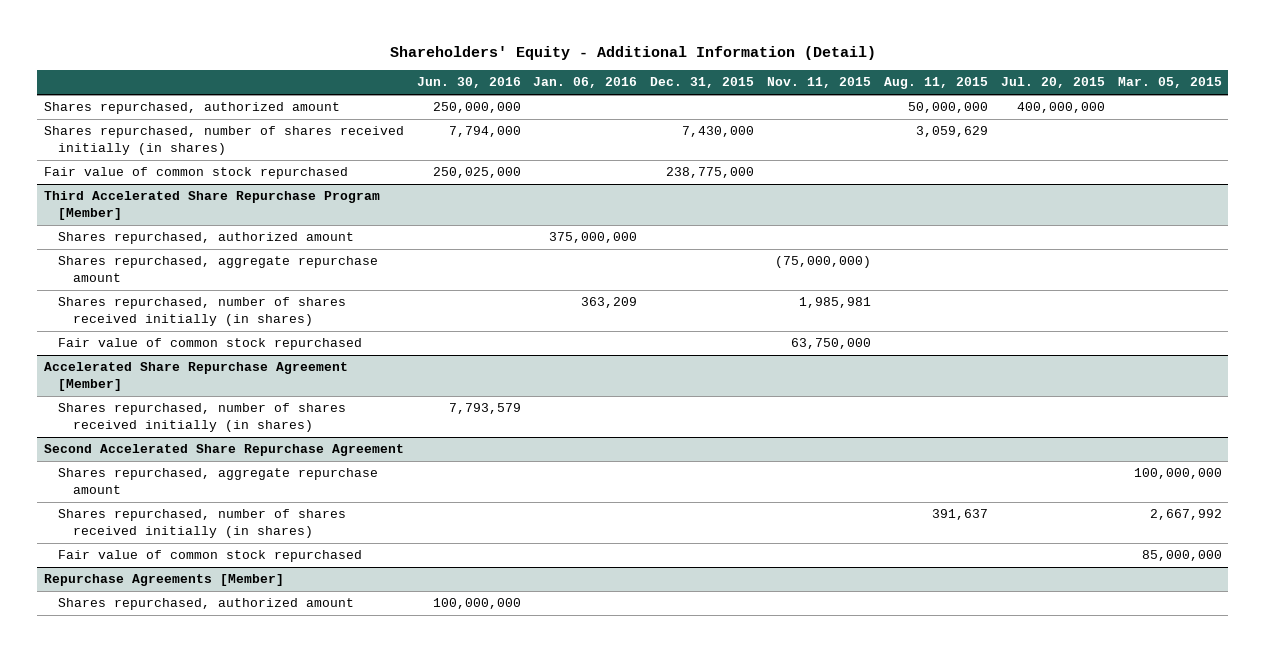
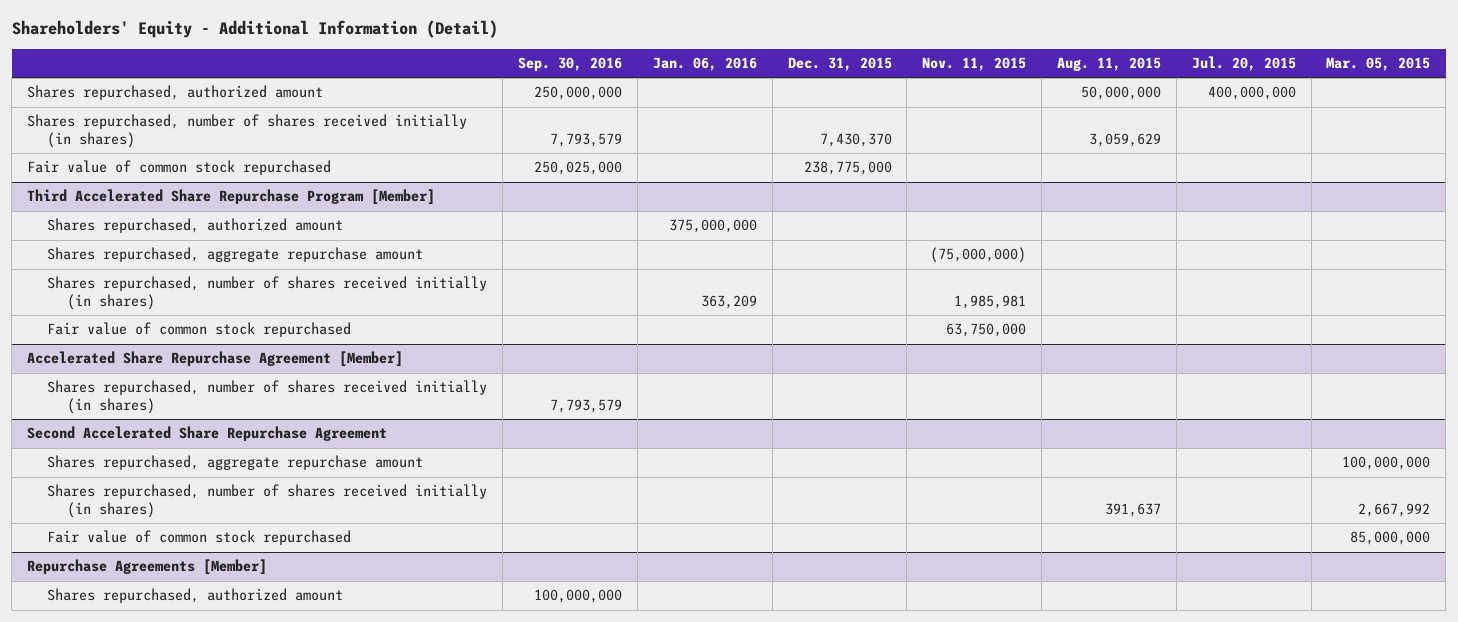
[416,77,521,89] Jun. 30, 2016 -> none
none -> [518,57,623,72] Sep. 30, 2016
[682,126,755,138] 7,430,000 -> [819,132,892,147] 7,430,370

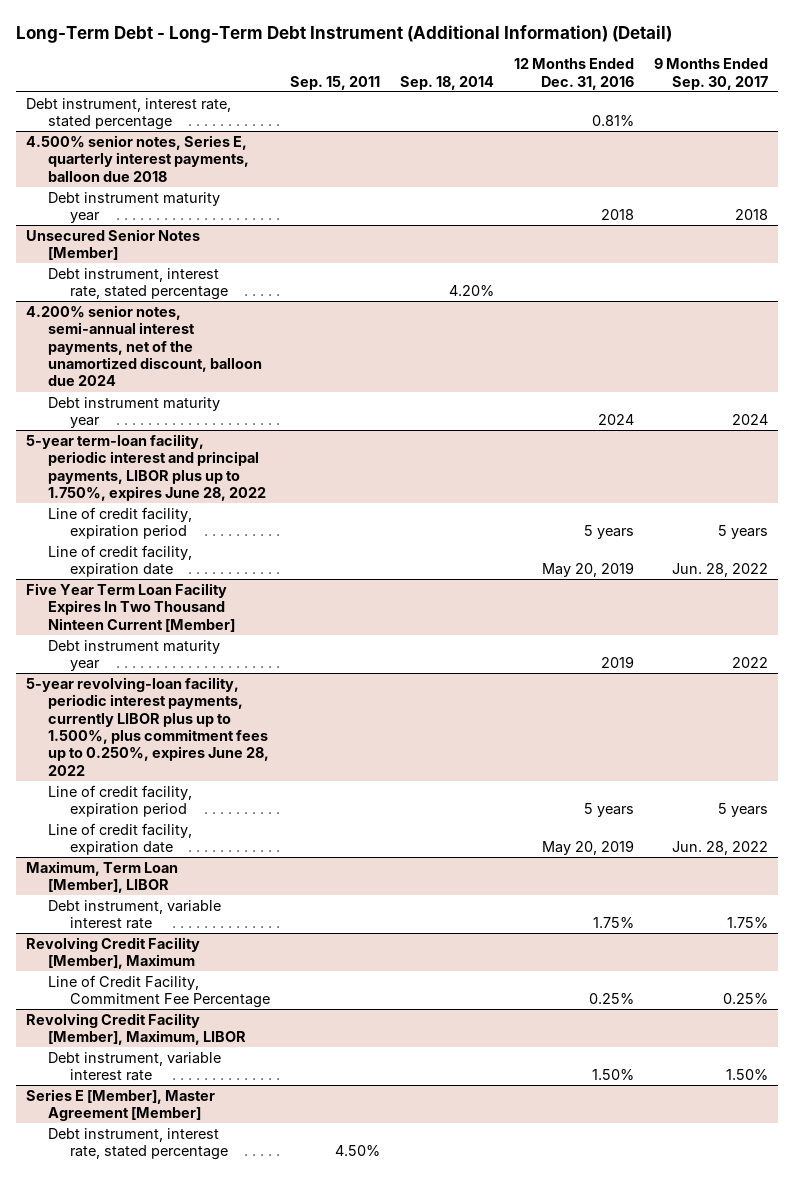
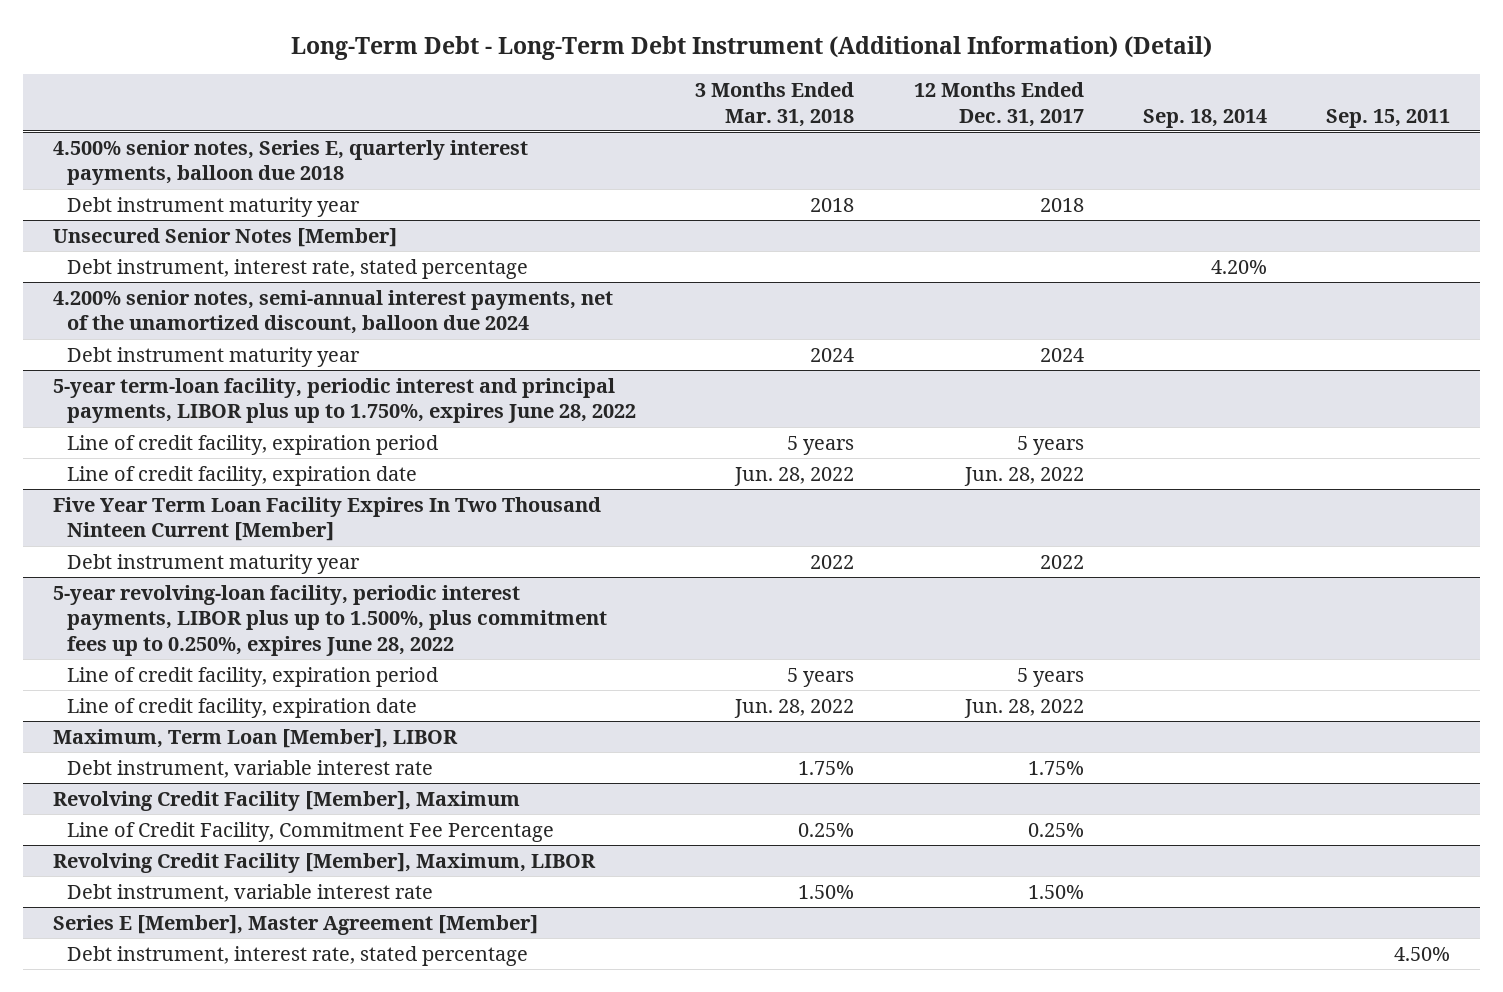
[513,58,634,90] 12 Months Ended Dec. 31, 2016 -> none
[653,58,768,90] 9 Months Ended Sep. 30, 2017 -> none
none -> [695,81,855,127] 3 Months Ended Mar. 31, 2018
none -> [913,81,1084,127] 12 Months Ended Dec. 31, 2017
[25,97,231,131] Debt instrument, interest rate, stated percentage -> none
[25,676,269,776] 5-year revolving-loan facility, periodic interest payments, currently LIBOR plus up to 1.500%, plus commitment fees up to 0.250%, expires June 28, 2022 -> [52,584,607,657] 5-year revolving-loan facility, periodic interest payments, LIBOR plus up to 1.500%, plus commitment fees up to 0.250%, expires June 28, 2022

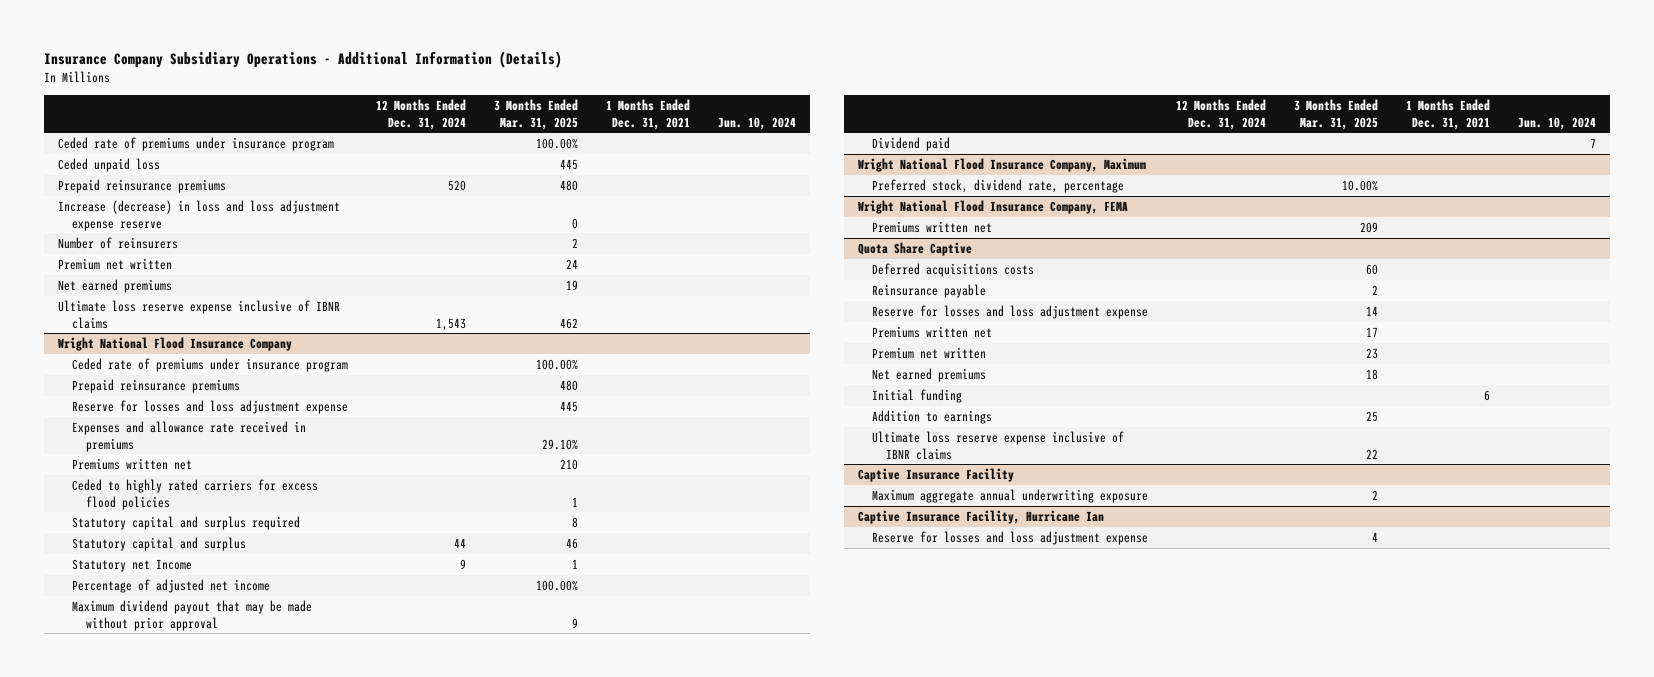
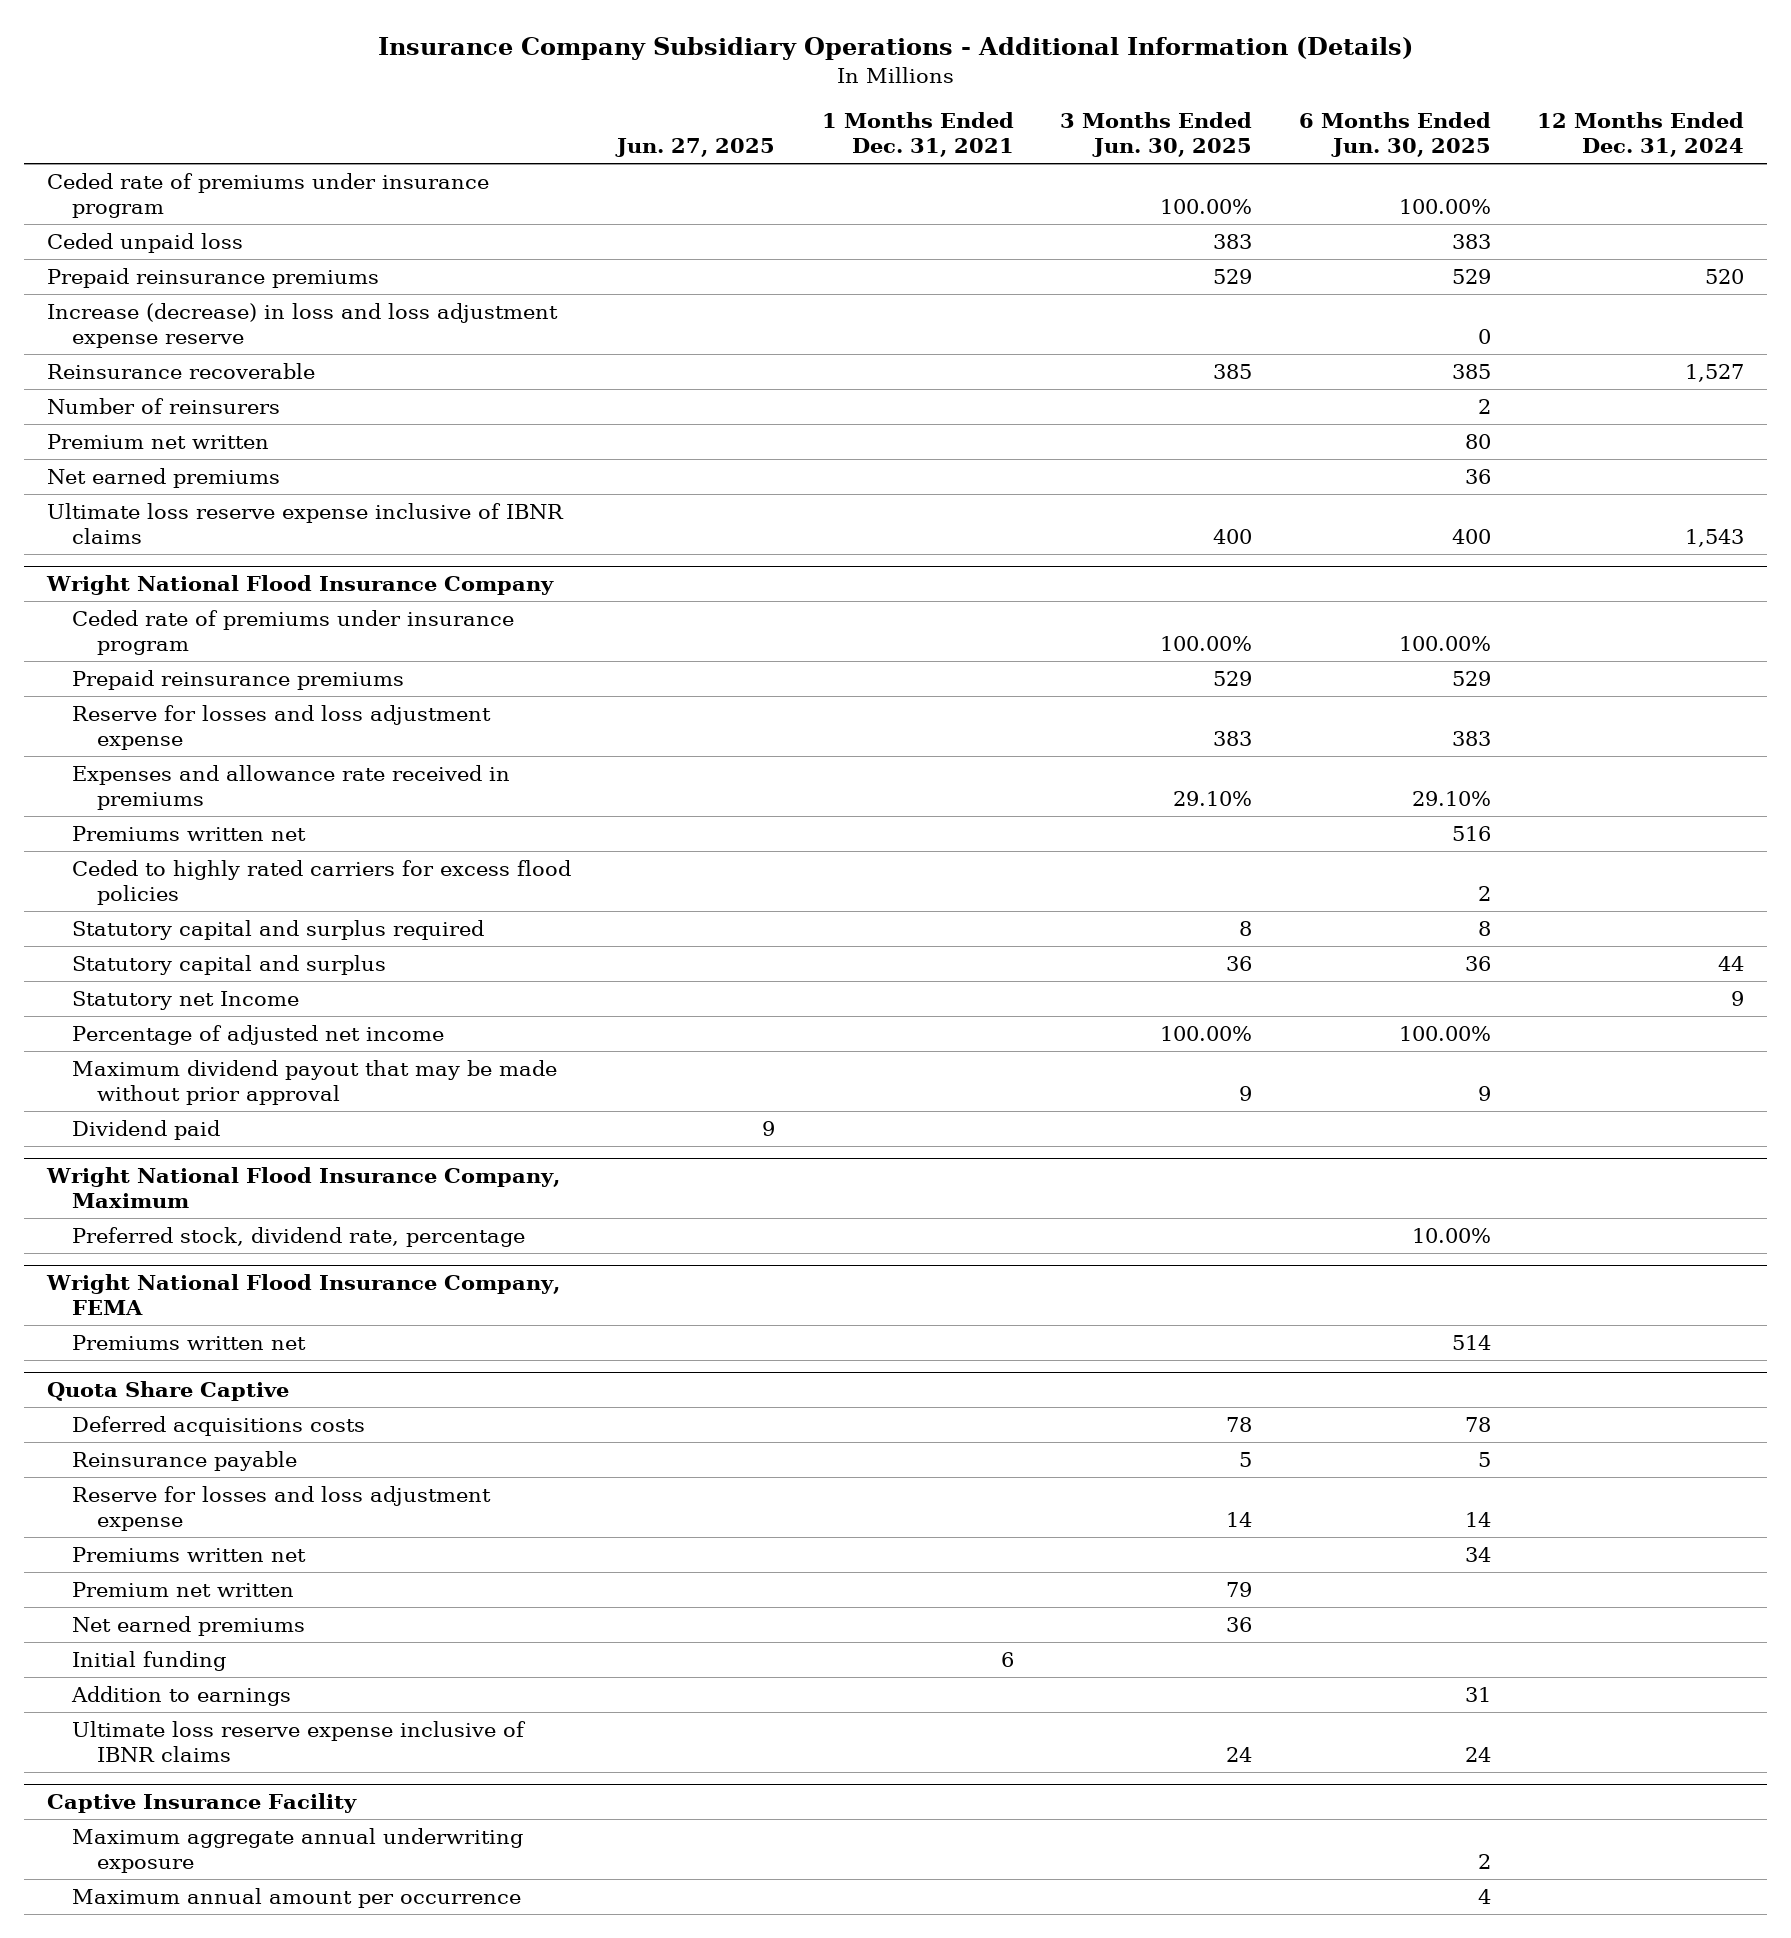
[494,99,579,130] 3 Months Ended Mar. 31, 2025 -> none
[718,116,797,130] Jun. 10, 2024 -> none
none -> [615,138,776,158] Jun. 27, 2025
none -> [1060,112,1253,158] 3 Months Ended Jun. 30, 2025
none -> [1298,112,1491,158] 6 Months Ended Jun. 30, 2025
none -> [46,362,315,379] Reinsurance recoverable
[857,509,1104,524] Captive Insurance Facility, Hurricane Ian -> none
[871,530,1148,545] Reserve for losses and loss adjustment expense -> none
none -> [72,1887,522,1908] Maximum annual amount per occurrence

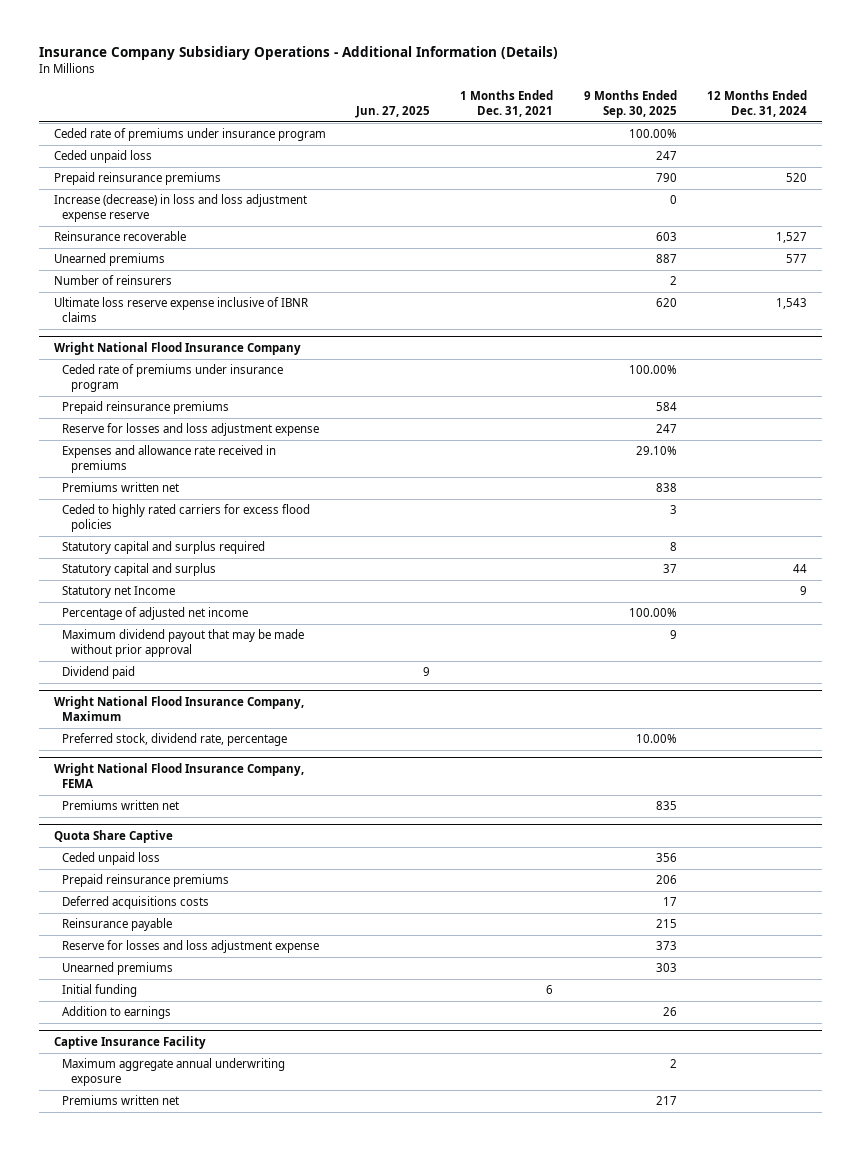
[1060,112,1253,158] 3 Months Ended Jun. 30, 2025 -> none
[1298,112,1491,158] 6 Months Ended Jun. 30, 2025 -> none
none -> [583,89,677,118] 9 Months Ended Sep. 30, 2025
none -> [54,253,166,267] Unearned premiums
[46,433,269,449] Premium net written -> none
[46,467,280,488] Net earned premiums -> none
none -> [62,852,161,866] Ceded unpaid loss
none -> [62,874,230,888] Prepaid reinsurance premiums
[72,1546,307,1562] Premiums written net -> none
[72,1581,295,1597] Premium net written -> none
[72,1615,306,1636] Net earned premiums -> none
none -> [62,962,174,976] Unearned premiums
[72,1720,527,1762] Ultimate loss reserve expense inclusive of IBNR claims -> none
[72,1887,522,1908] Maximum annual amount per occurrence -> none
none -> [62,1095,180,1106] Premiums written net

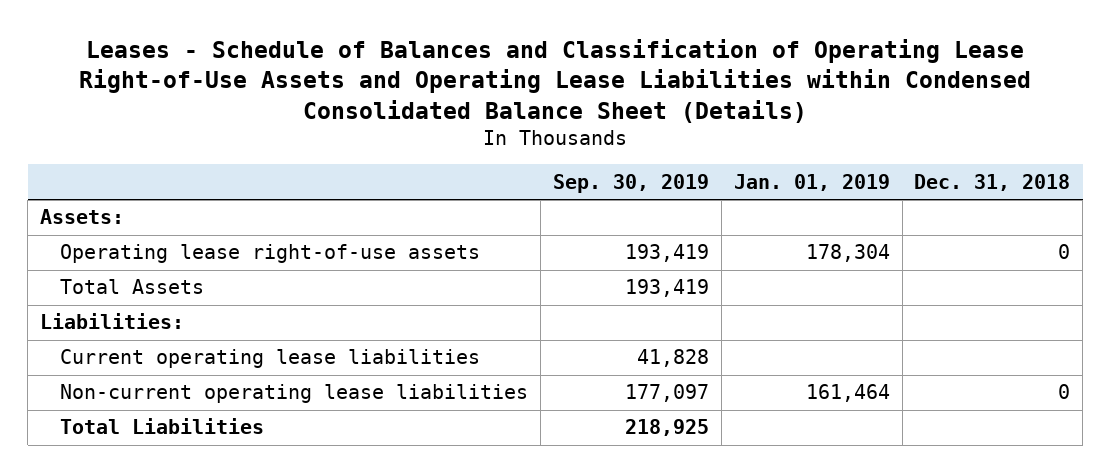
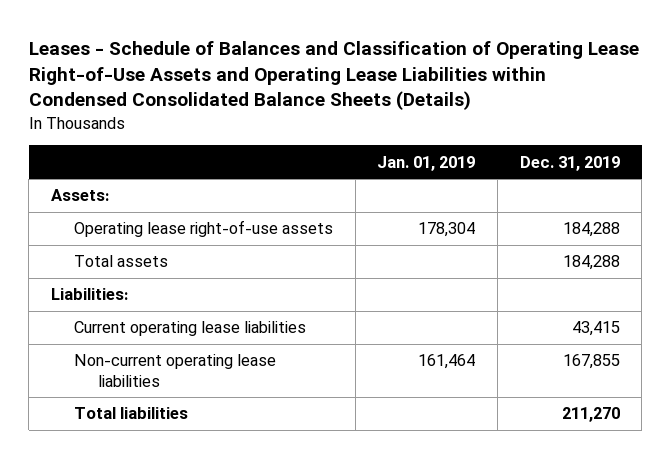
[79,38,1032,123] Leases - Schedule of Balances and Classification of Operating Lease Right-of-Use Assets and Operating Lease Liabilities within Condensed Consolidated Balance Sheet (Details) -> [28,40,639,111] Leases - Schedule of Balances and Classification of Operating Lease Right-of-Use Assets and Operating Lease Liabilities within Condensed Consolidated Balance Sheets (Details)
[553,173,710,193] Sep. 30, 2019 -> none
[914,173,1071,191] Dec. 31, 2018 -> none
none -> [519,155,620,171] Dec. 31, 2019
[60,279,205,295] Total Assets -> [74,255,169,268] Total assets
[60,418,265,435] Total Liabilities -> [74,407,189,420] Total liabilities

